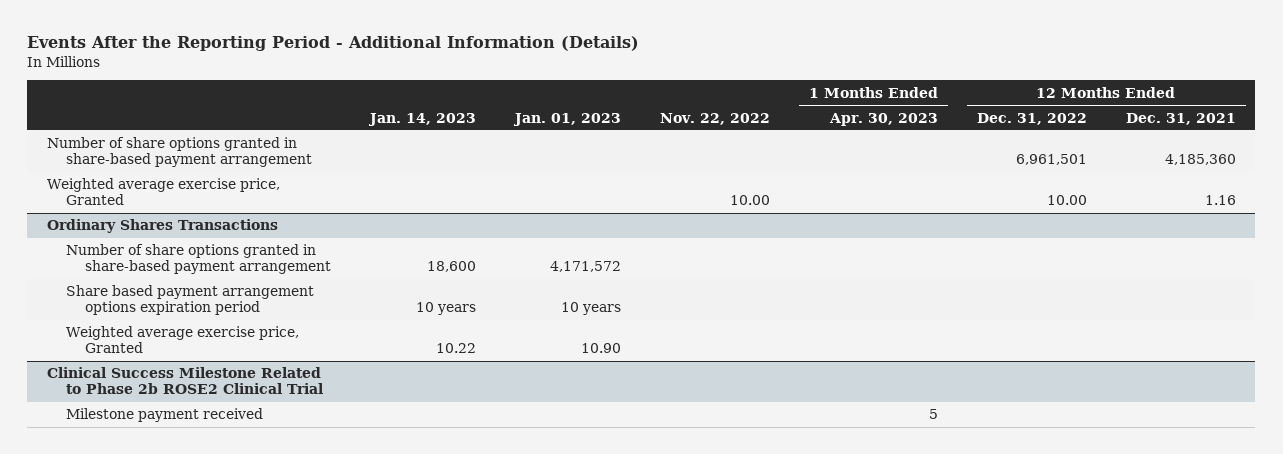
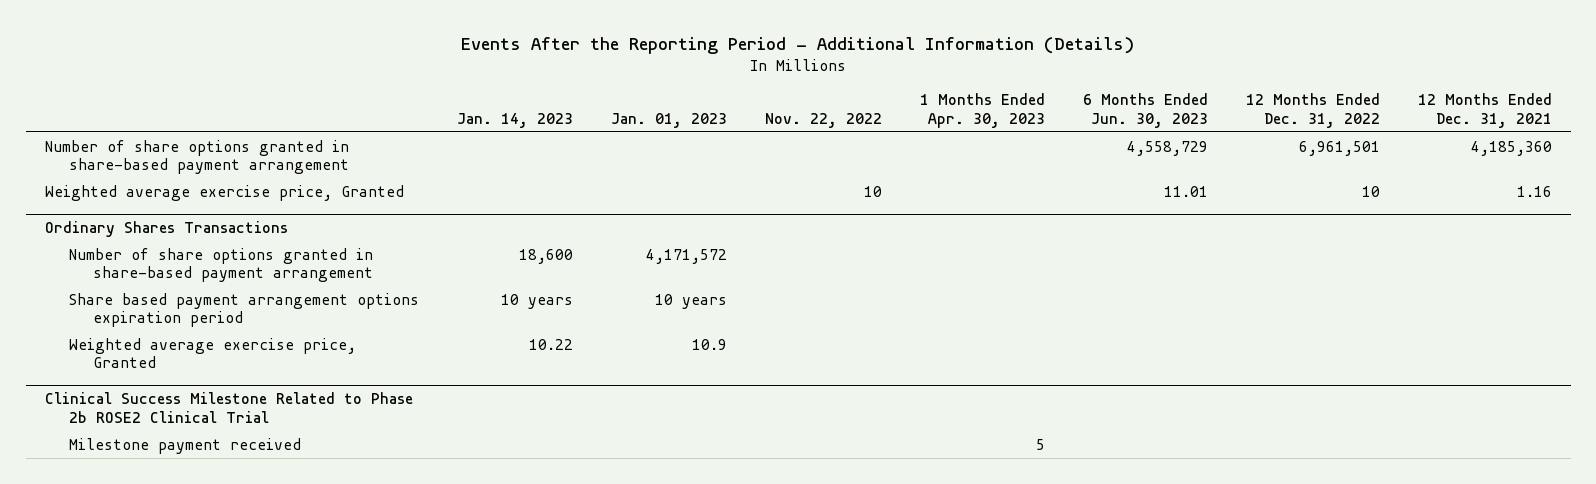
none -> [1082,93,1208,128] 6 Months Ended Jun. 30, 2023
[730,195,771,206] 10.00 -> [863,185,882,197] 10
[1046,195,1087,206] 10.00 -> [1361,185,1380,197] 10
[581,343,622,354] 10.90 -> [691,338,727,350] 10.9

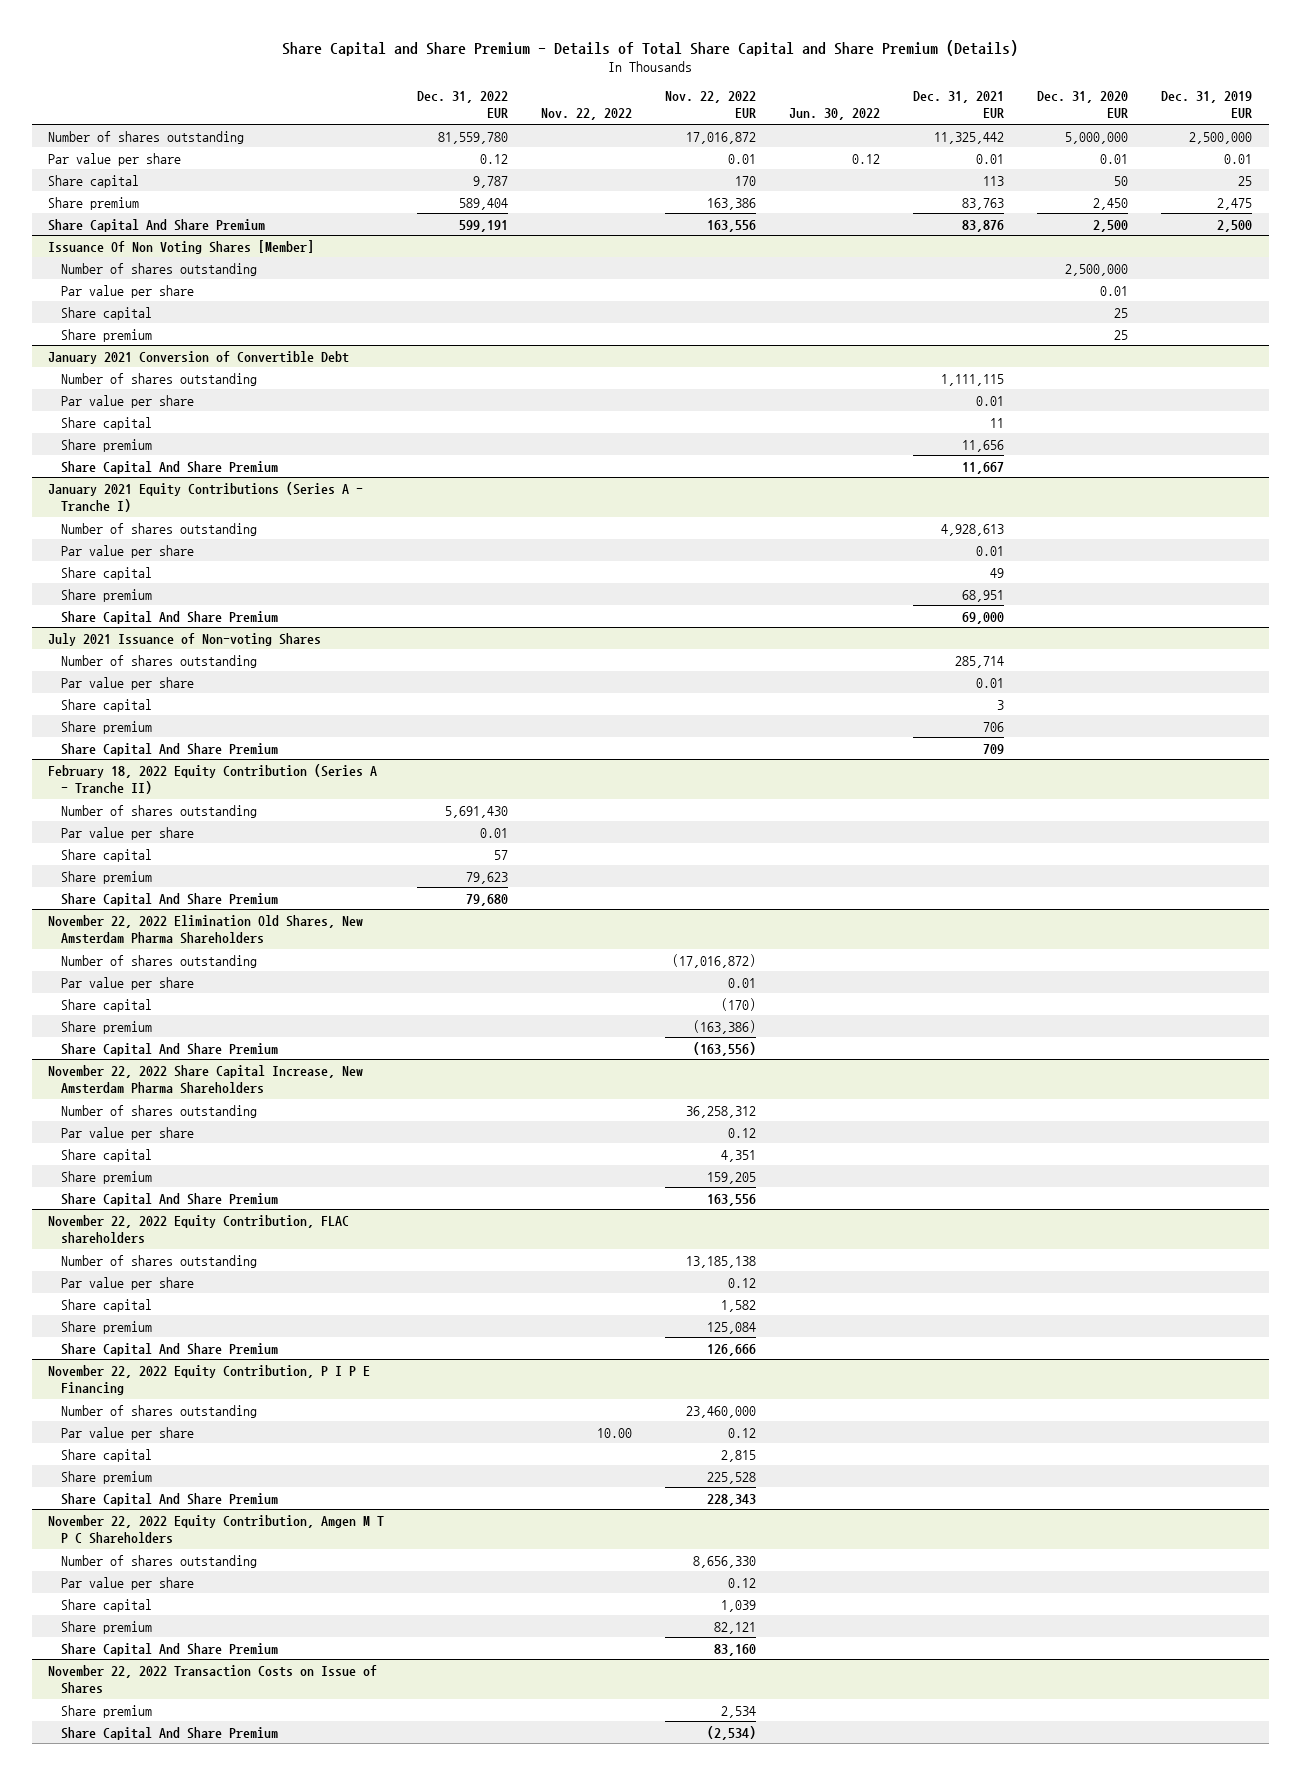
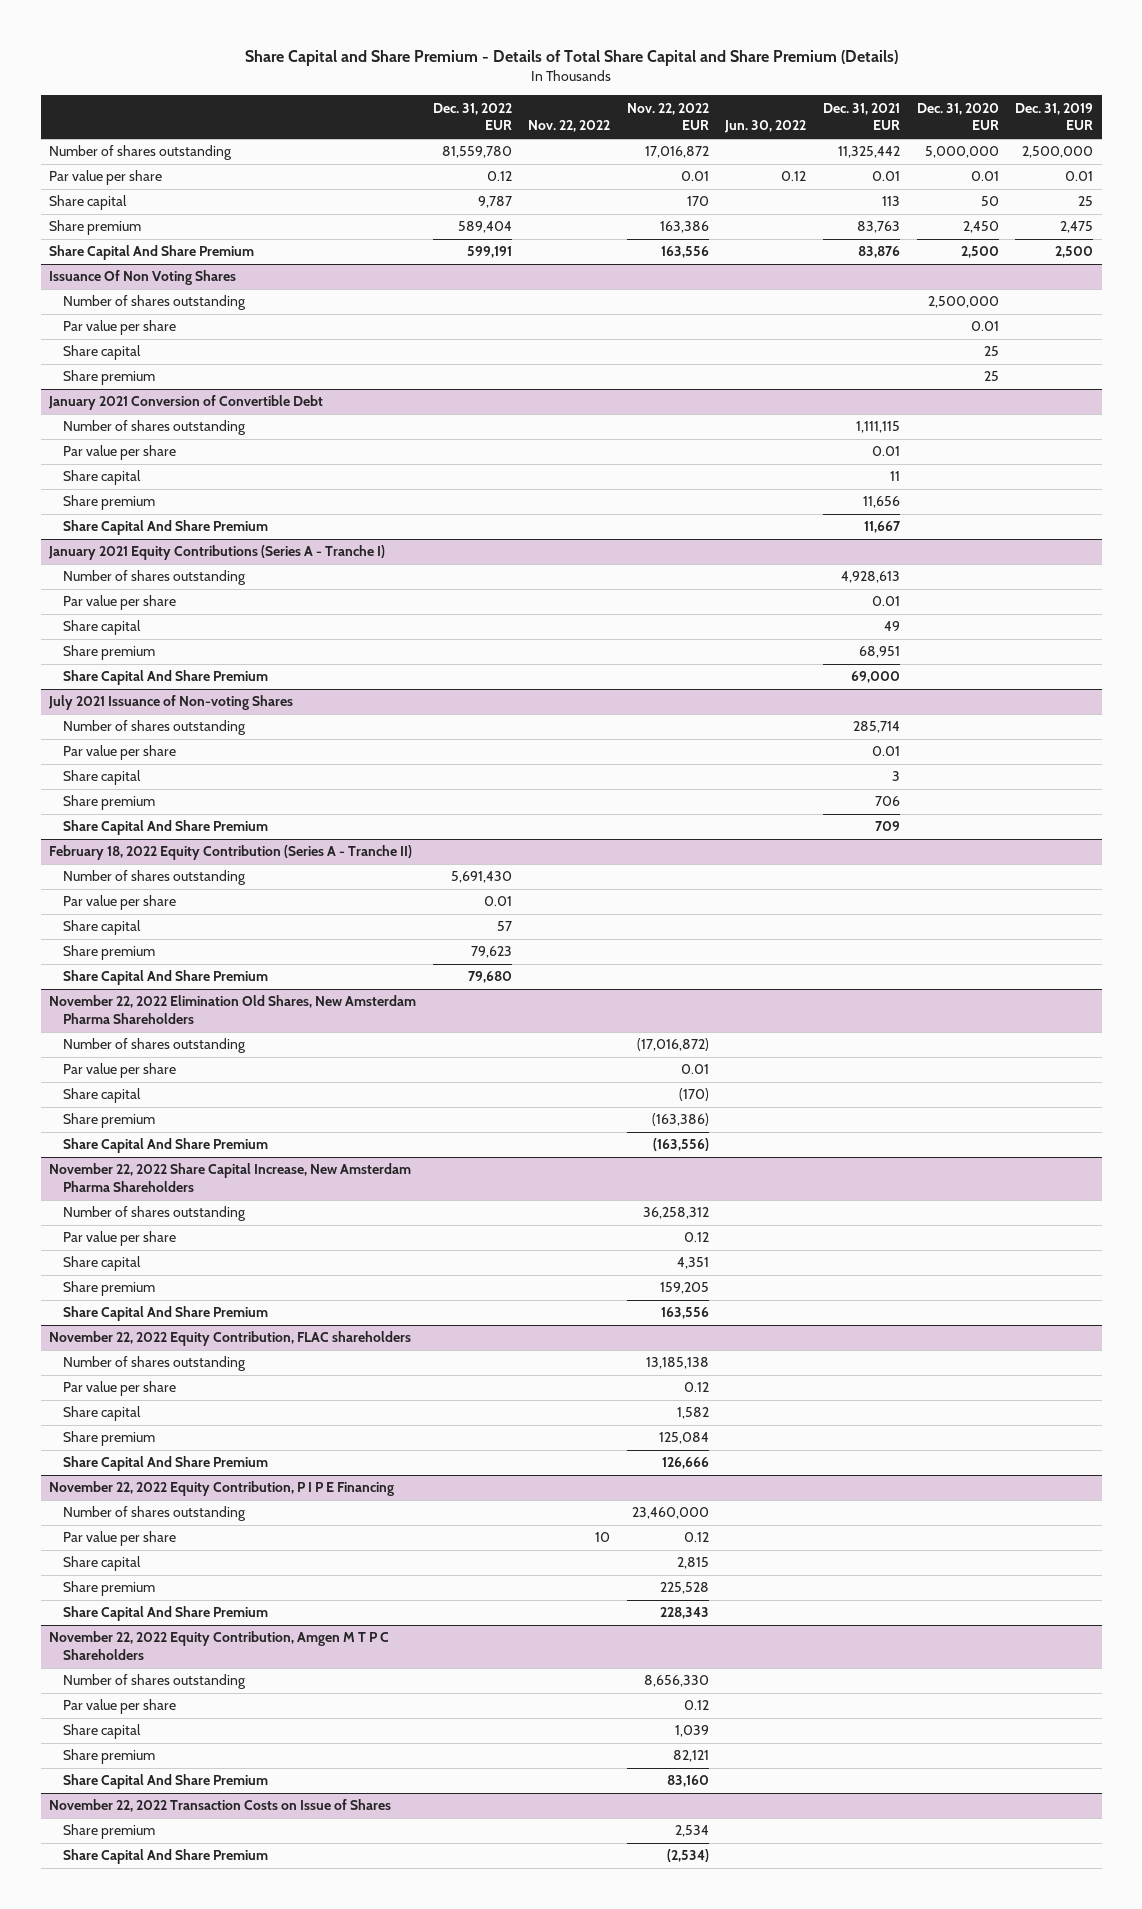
[48,239,315,254] Issuance Of Non Voting Shares [Member] -> [48,270,236,286] Issuance Of Non Voting Shares
[597,1427,633,1438] 10.00 -> [595,1532,611,1543] 10

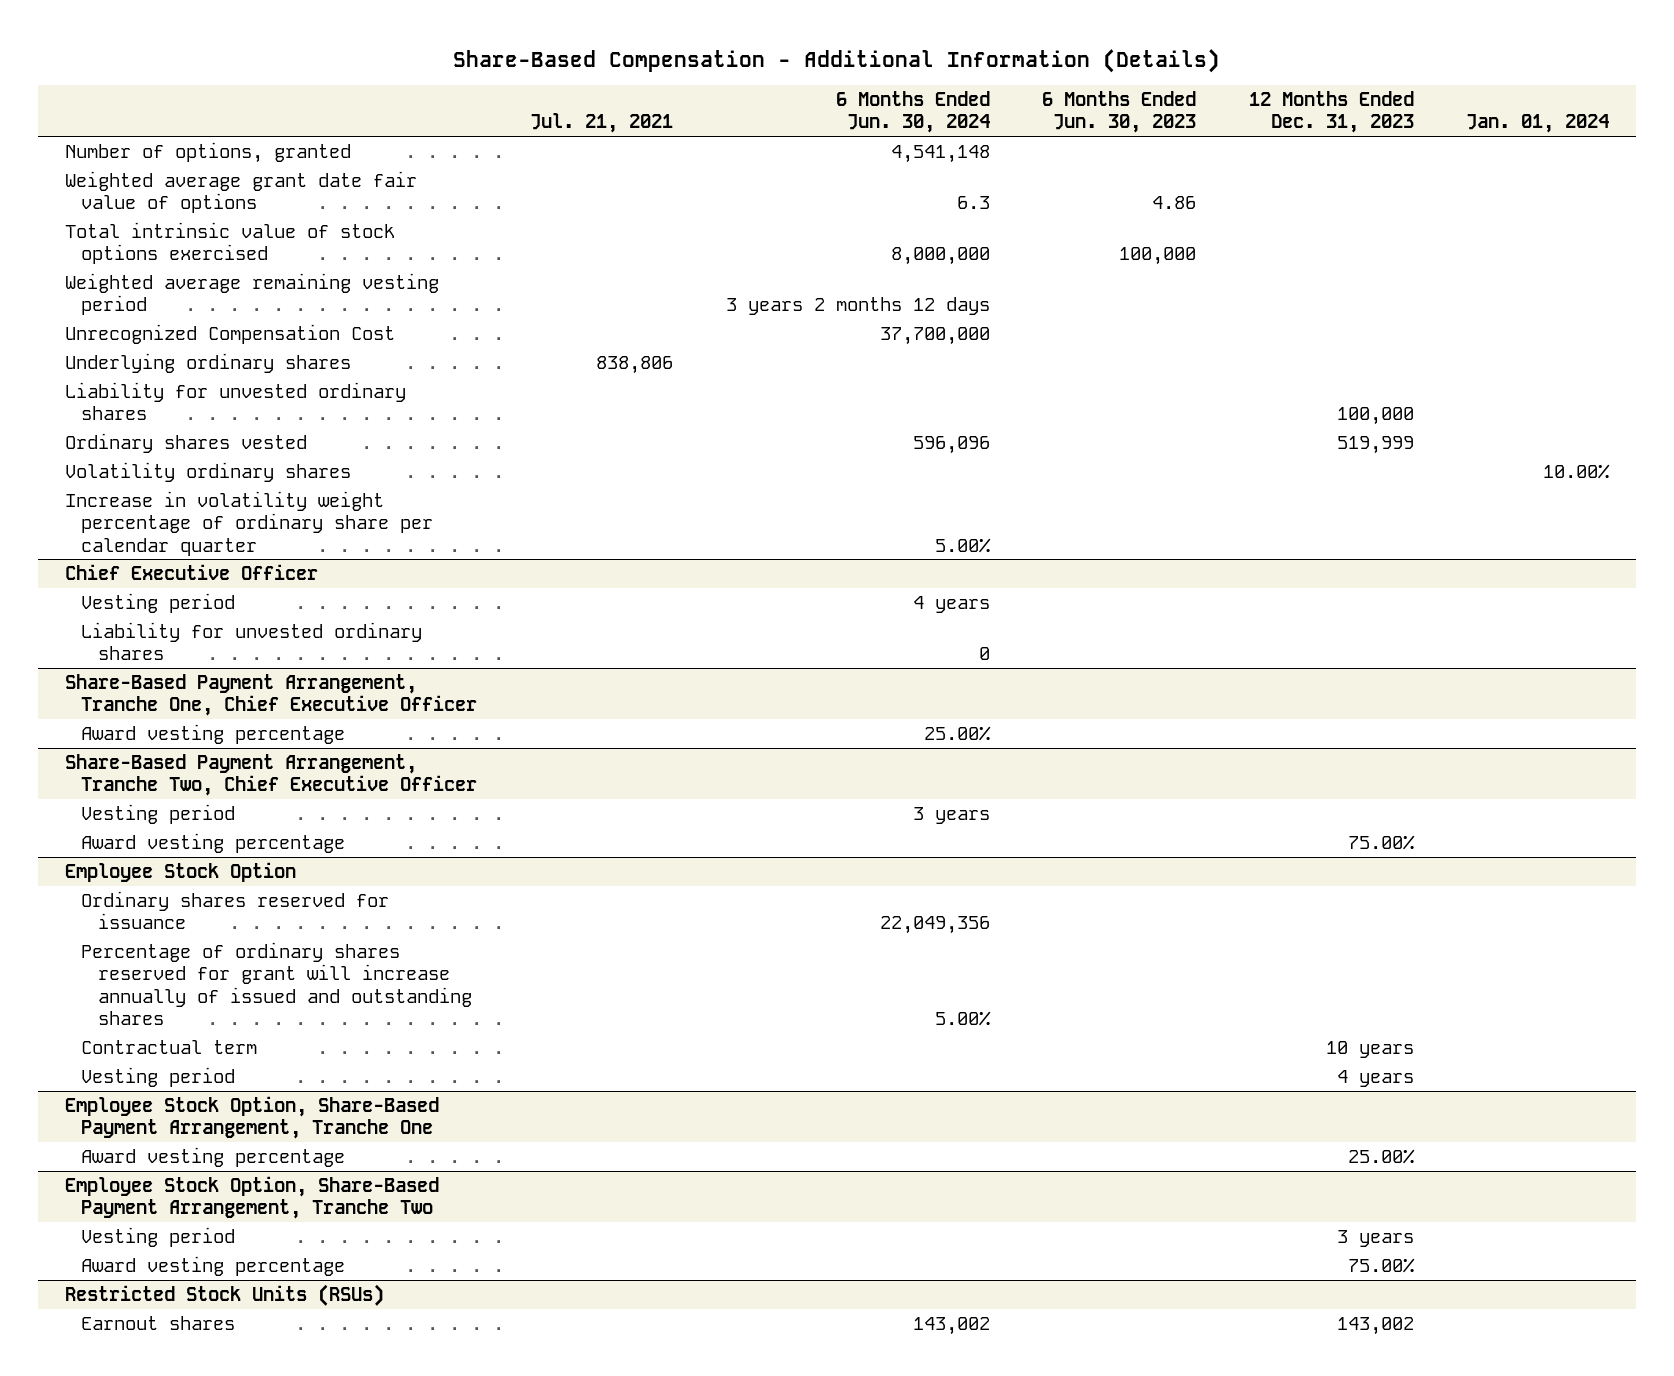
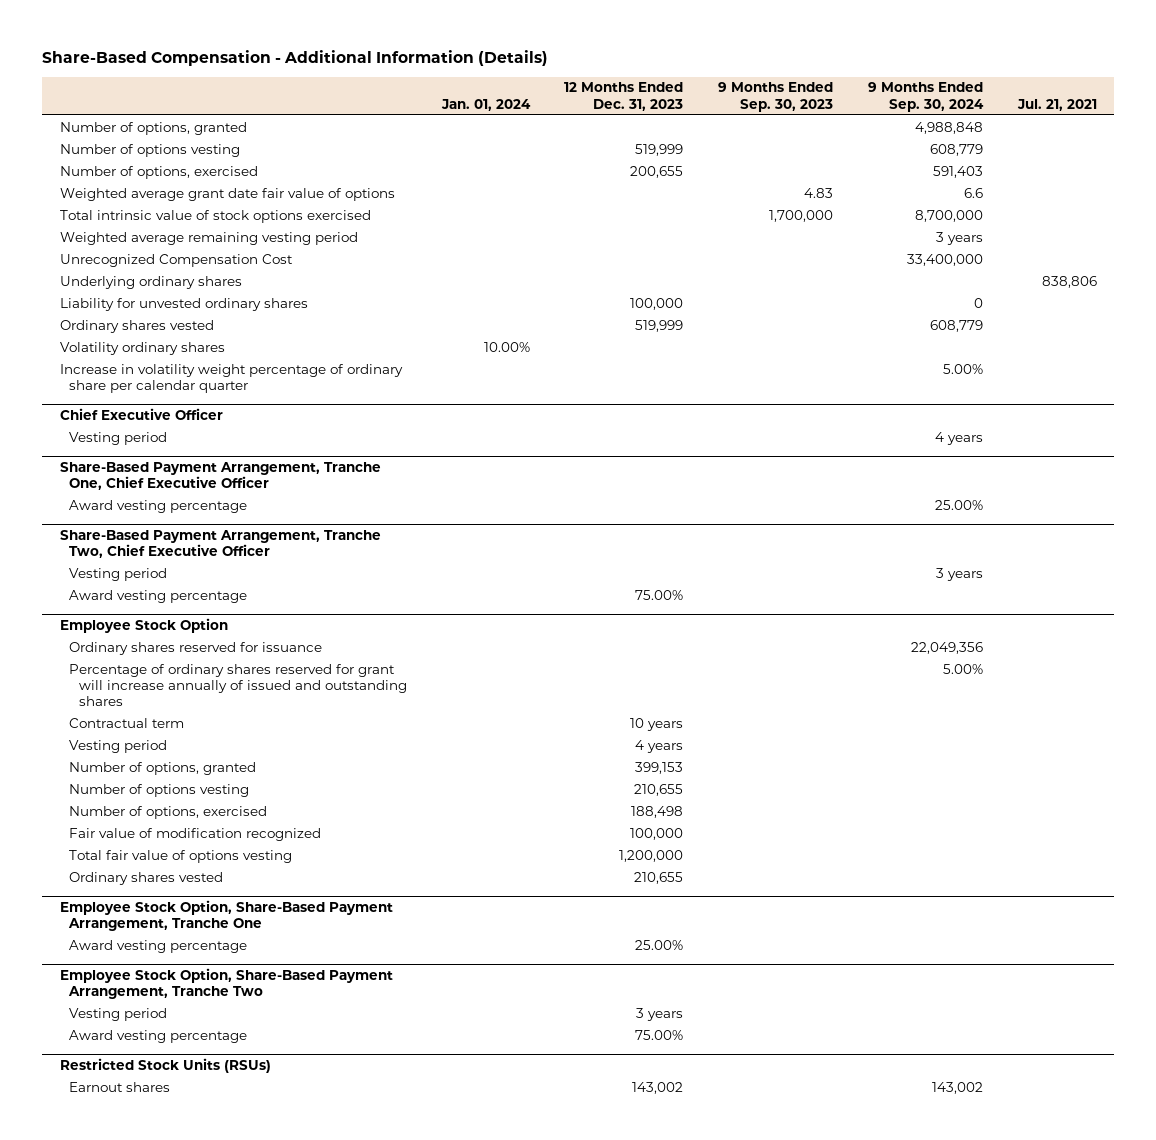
[835,90,990,134] 6 Months Ended Jun. 30, 2024 -> none
[1042,90,1197,134] 6 Months Ended Jun. 30, 2023 -> none
none -> [718,82,834,112] 9 Months Ended Sep. 30, 2023
none -> [867,82,984,112] 9 Months Ended Sep. 30, 2024
none -> [59,143,240,157] Number of options vesting
none -> [59,165,258,179] Number of options, exercised
[81,621,423,661] Liability for unvested ordinary shares -> none
none -> [69,761,257,775] Number of options, granted
none -> [69,783,250,797] Number of options vesting
none -> [69,805,268,819] Number of options, exercised
none -> [69,827,322,841] Fair value of modification recognized
none -> [69,849,293,863] Total fair value of options vesting
none -> [69,871,224,885] Ordinary shares vested

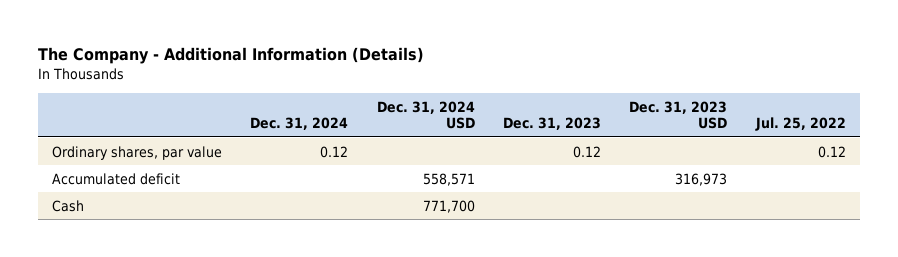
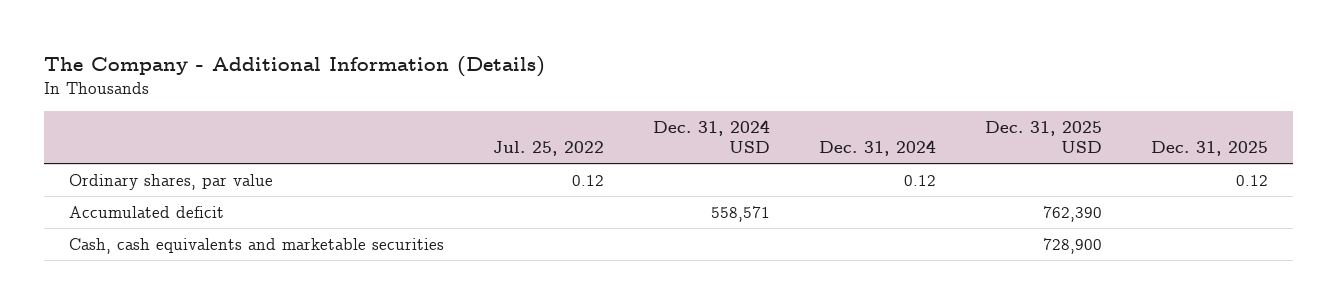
[503,117,602,131] Dec. 31, 2023 -> none
[629,100,728,130] Dec. 31, 2023 USD -> none
none -> [985,121,1103,154] Dec. 31, 2025 USD
none -> [1151,141,1269,157] Dec. 31, 2025
[52,199,85,212] Cash -> none
none -> [68,237,444,254] Cash, cash equivalents and marketable securities

